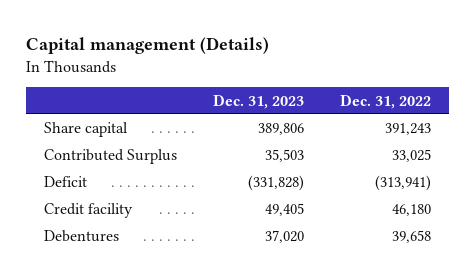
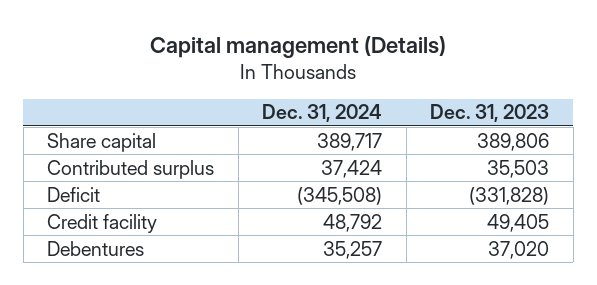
[340,93,432,109] Dec. 31, 2022 -> none
none -> [262,104,383,123] Dec. 31, 2024
[43,149,177,165] Contributed Surplus -> [47,159,215,179] Contributed surplus

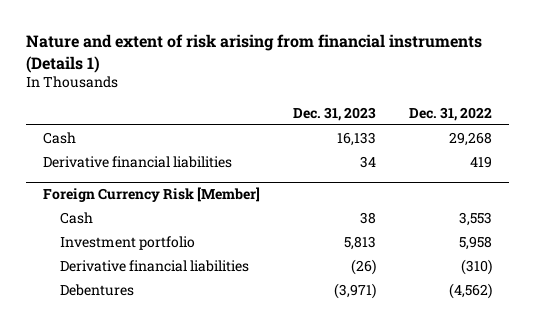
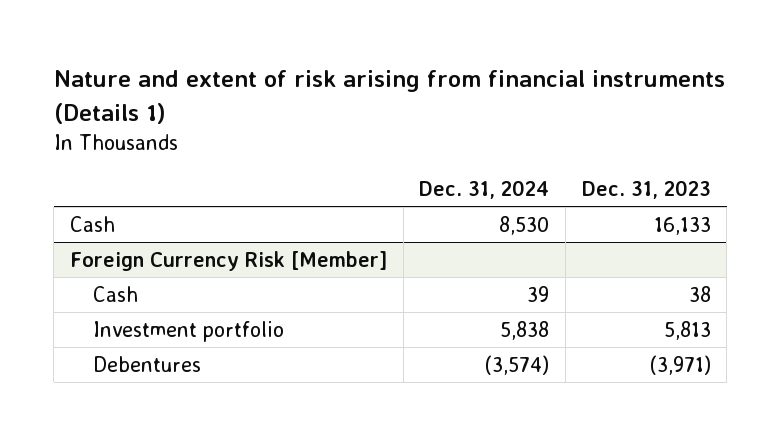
[409,106,493,121] Dec. 31, 2022 -> none
none -> [419,180,550,200] Dec. 31, 2024
[42,155,232,168] Derivative financial liabilities -> none
[59,259,249,272] Derivative financial liabilities -> none

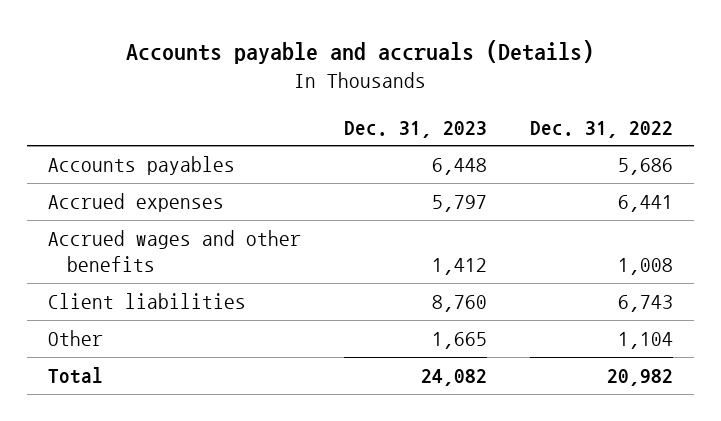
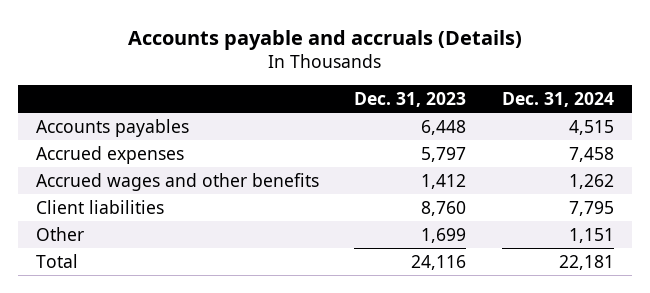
[529,120,673,138] Dec. 31, 2022 -> none
none -> [502,91,615,107] Dec. 31, 2024
[431,332,487,350] 1,665 -> [421,227,467,243] 1,699
[420,369,487,387] 24,082 -> [411,254,467,270] 24,116

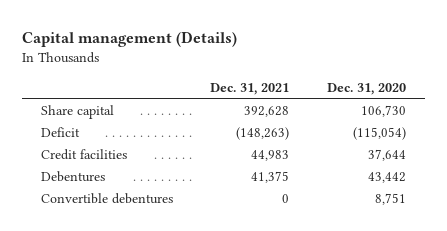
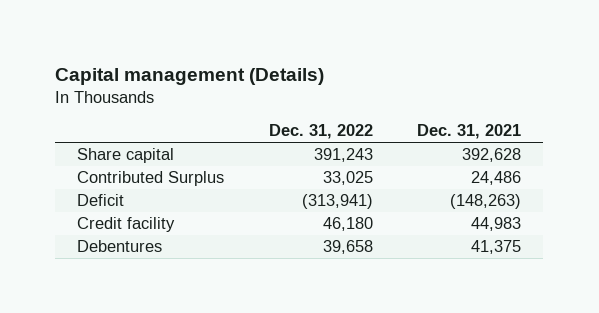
[327,82,407,95] Dec. 31, 2020 -> none
none -> [268,124,373,140] Dec. 31, 2022
none -> [77,171,225,187] Contributed Surplus
[40,148,127,160] Credit facilities -> [77,217,176,233] Credit facility
[40,192,173,204] Convertible debentures -> none

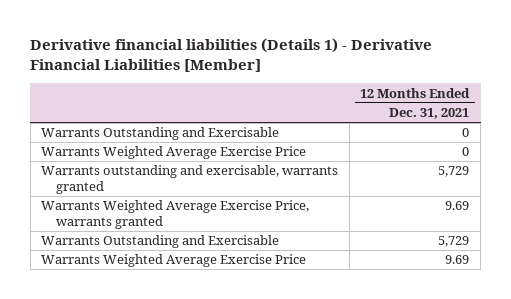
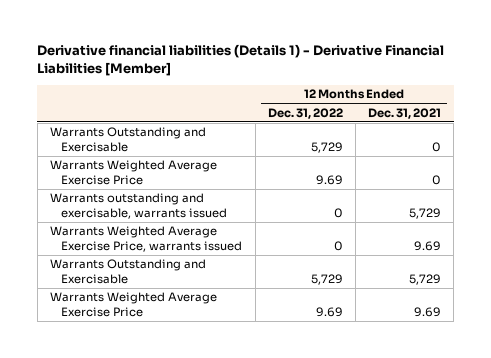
none -> [267,107,343,119] Dec. 31, 2022
[41,165,339,194] Warrants outstanding and exercisable, warrants granted -> [50,193,228,220] Warrants outstanding and exercisable, warrants issued
[41,200,310,229] Warrants Weighted Average Exercise Price, warrants granted -> [50,226,243,253] Warrants Weighted Average Exercise Price, warrants issued

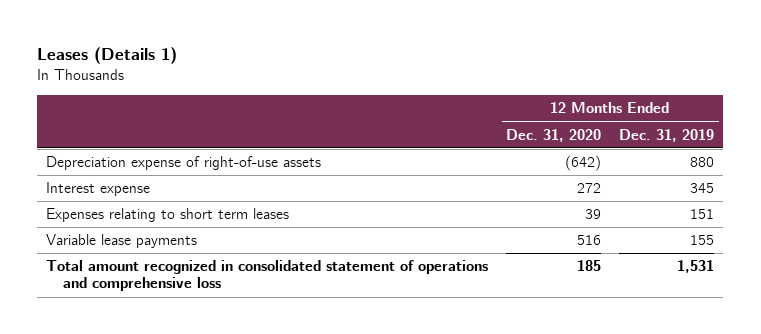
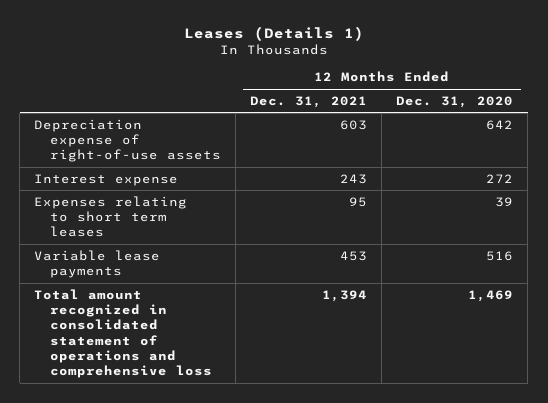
[619,128,715,142] Dec. 31, 2019 -> none
none -> [249,95,367,108] Dec. 31, 2021
[565,155,602,172] (642) -> [486,119,514,130] 642
[577,260,602,272] 185 -> [468,289,514,302] 1,469

